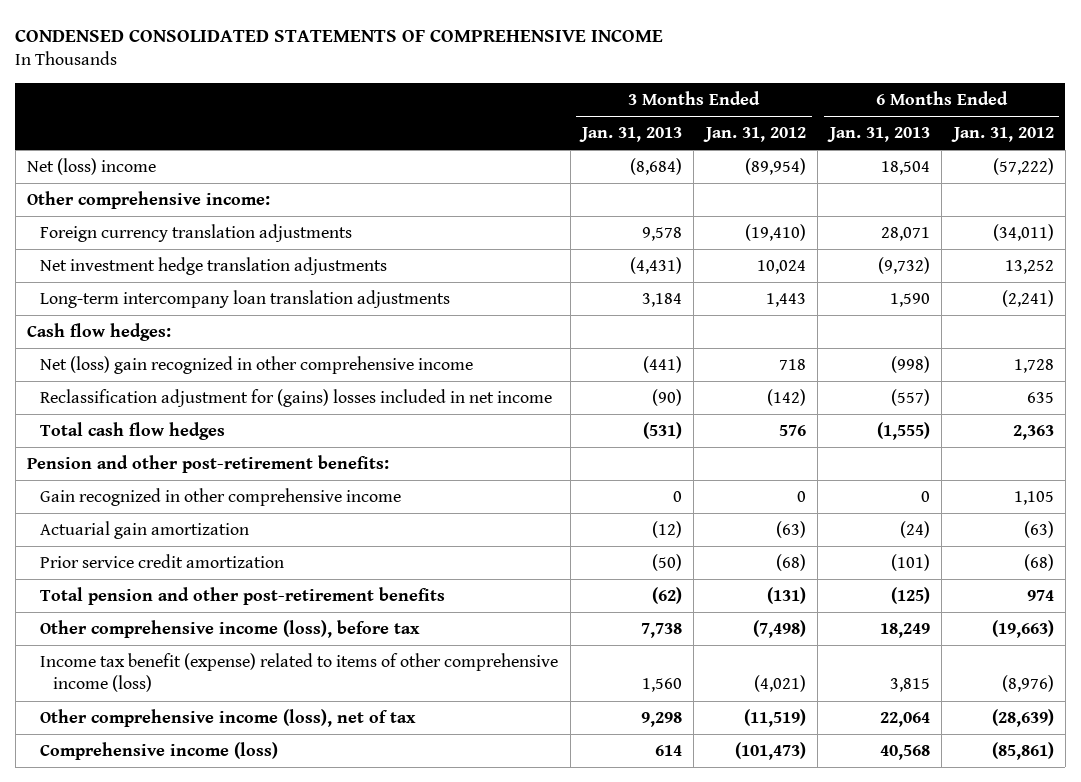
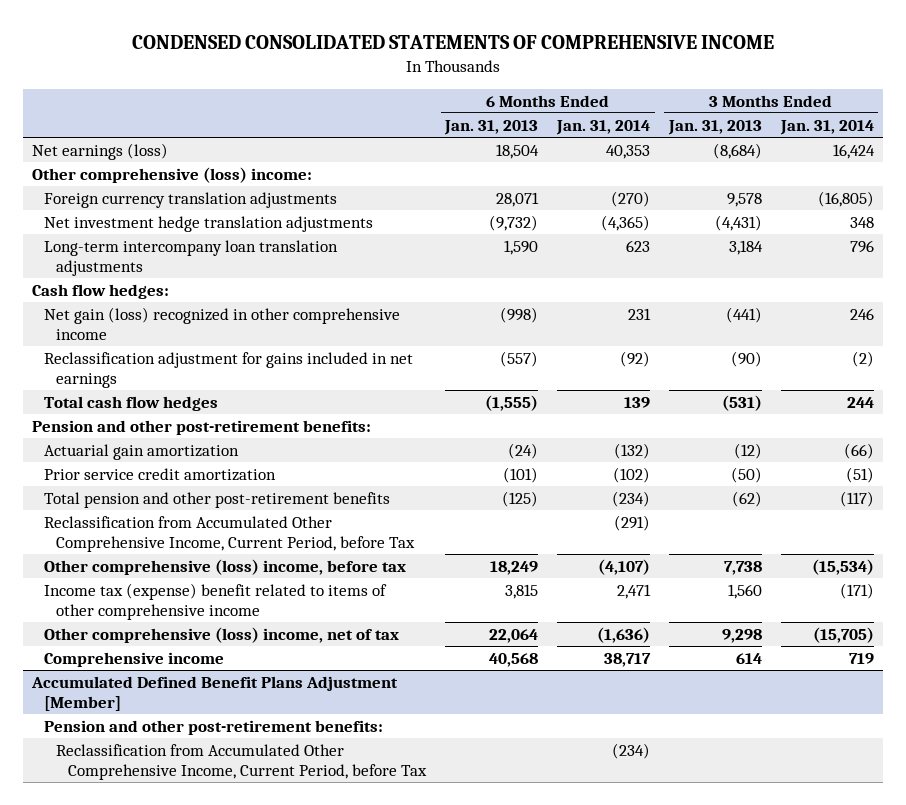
[702,127,806,143] Jan. 31, 2012 -> none
[950,127,1054,143] Jan. 31, 2012 -> none
none -> [556,119,651,135] Jan. 31, 2014
none -> [779,119,874,135] Jan. 31, 2014
[27,158,157,176] Net (loss) income -> [32,142,169,160] Net earnings (loss)
[27,191,271,210] Other comprehensive income: -> [32,166,313,183] Other comprehensive (loss) income:
[40,356,474,375] Net (loss) gain recognized in other comprehensive income -> [44,306,401,340] Net gain (loss) recognized in other comprehensive income
[40,389,553,408] Reclassification adjustment for (gains) losses included in net income -> [44,351,414,388] Reclassification adjustment for gains included in net earnings
[40,488,402,507] Gain recognized in other comprehensive income -> none
none -> [44,515,416,552] Reclassification from Accumulated Other Comprehensive Income, Current Period, before Tax
[40,620,421,639] Other comprehensive income (loss), before tax -> [44,558,407,575] Other comprehensive (loss) income, before tax
[40,653,559,693] Income tax benefit (expense) related to items of other comprehensive income (loss) -> [44,582,388,620] Income tax (expense) benefit related to items of other comprehensive income
[40,709,417,728] Other comprehensive income (loss), net of tax -> [44,626,400,643] Other comprehensive (loss) income, net of tax
[40,742,279,761] Comprehensive income (loss) -> [44,651,225,667] Comprehensive income
none -> [31,675,399,711] Accumulated Defined Benefit Plans Adjustment [Member]
none -> [44,719,384,735] Pension and other post-retirement benefits:
none -> [56,743,428,780] Reclassification from Accumulated Other Comprehensive Income, Current Period, before Tax

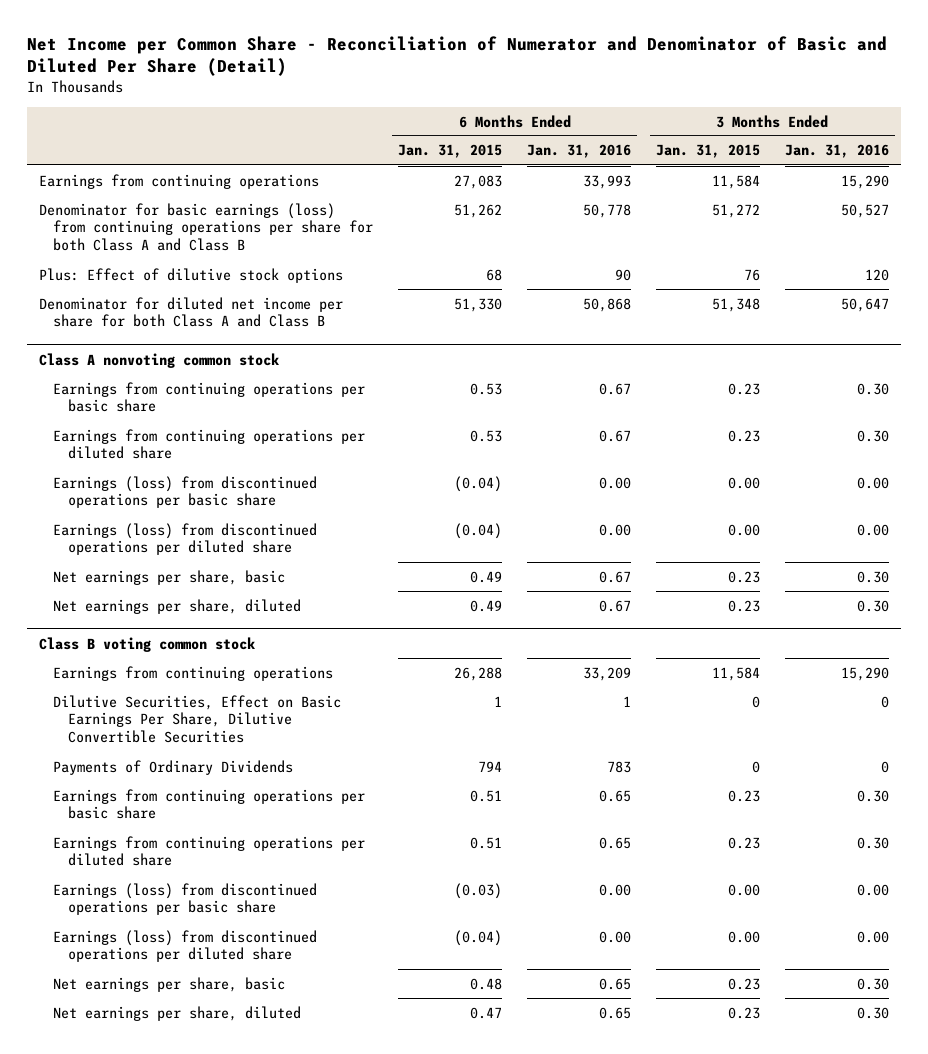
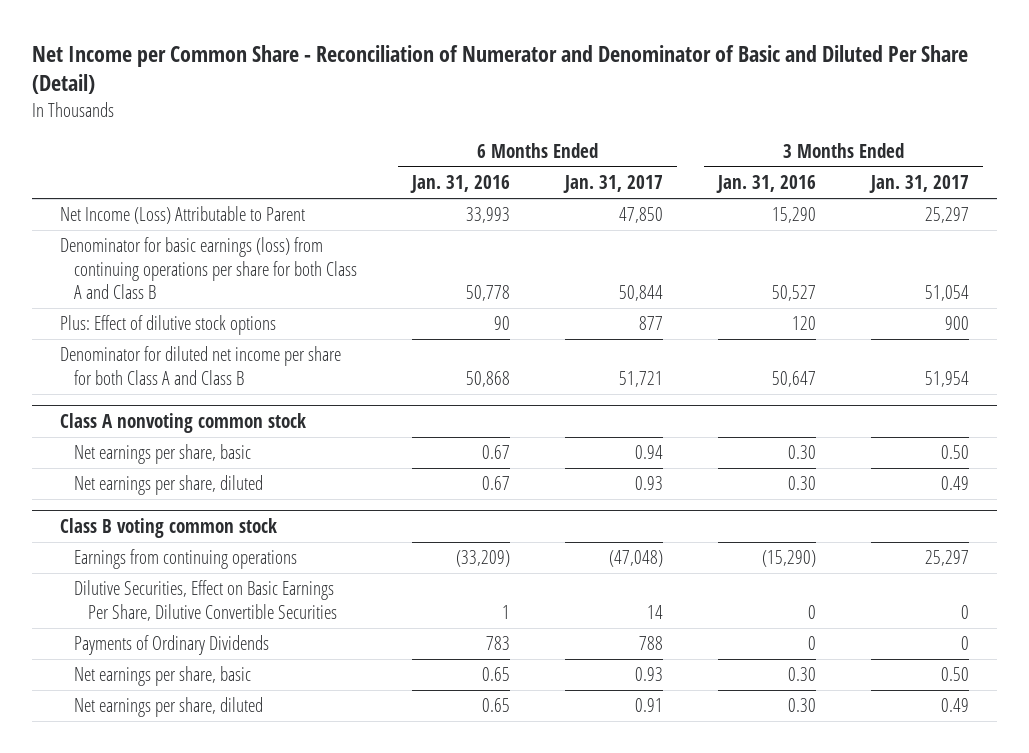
[398,144,503,159] Jan. 31, 2015 -> none
[656,144,761,159] Jan. 31, 2015 -> none
none -> [563,175,664,194] Jan. 31, 2017
none -> [869,175,970,194] Jan. 31, 2017
[39,173,320,189] Earnings from continuing operations -> [59,206,305,225] Net Income (Loss) Attributable to Parent
[53,381,366,413] Earnings from continuing operations per basic share -> none
[53,428,366,460] Earnings from continuing operations per diluted share -> none
[53,475,318,509] Earnings (loss) from discontinued operations per basic share -> none
[53,522,318,556] Earnings (loss) from discontinued operations per diluted share -> none
[583,666,632,681] 33,209 -> [456,550,511,568] (33,209)
[840,666,889,681] 15,290 -> [762,550,817,568] (15,290)
[53,788,366,820] Earnings from continuing operations per basic share -> none
[53,835,366,867] Earnings from continuing operations per diluted share -> none
[53,882,318,916] Earnings (loss) from discontinued operations per basic share -> none
[53,929,318,963] Earnings (loss) from discontinued operations per diluted share -> none

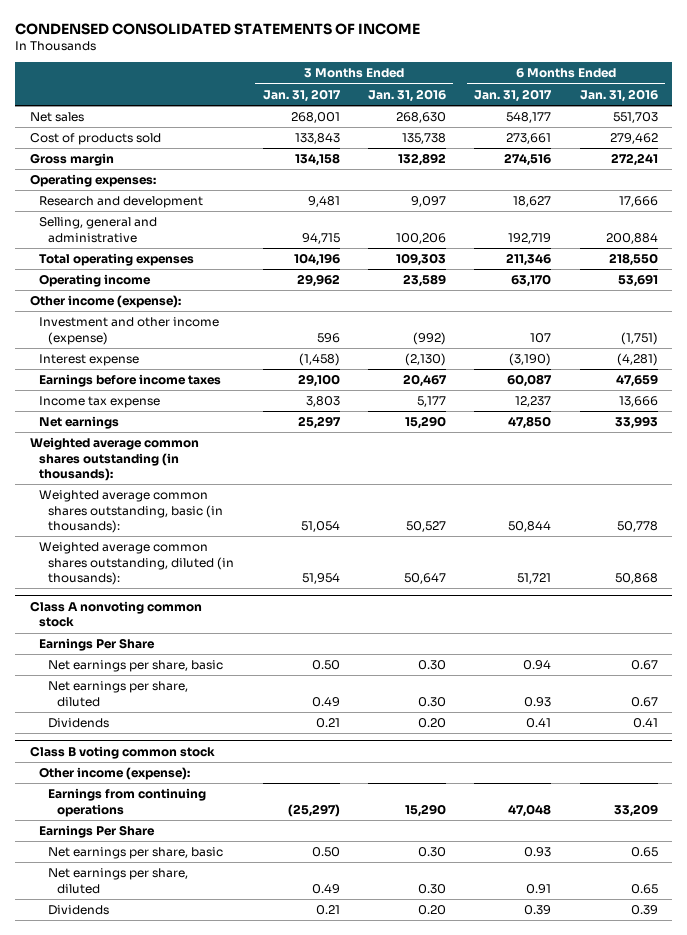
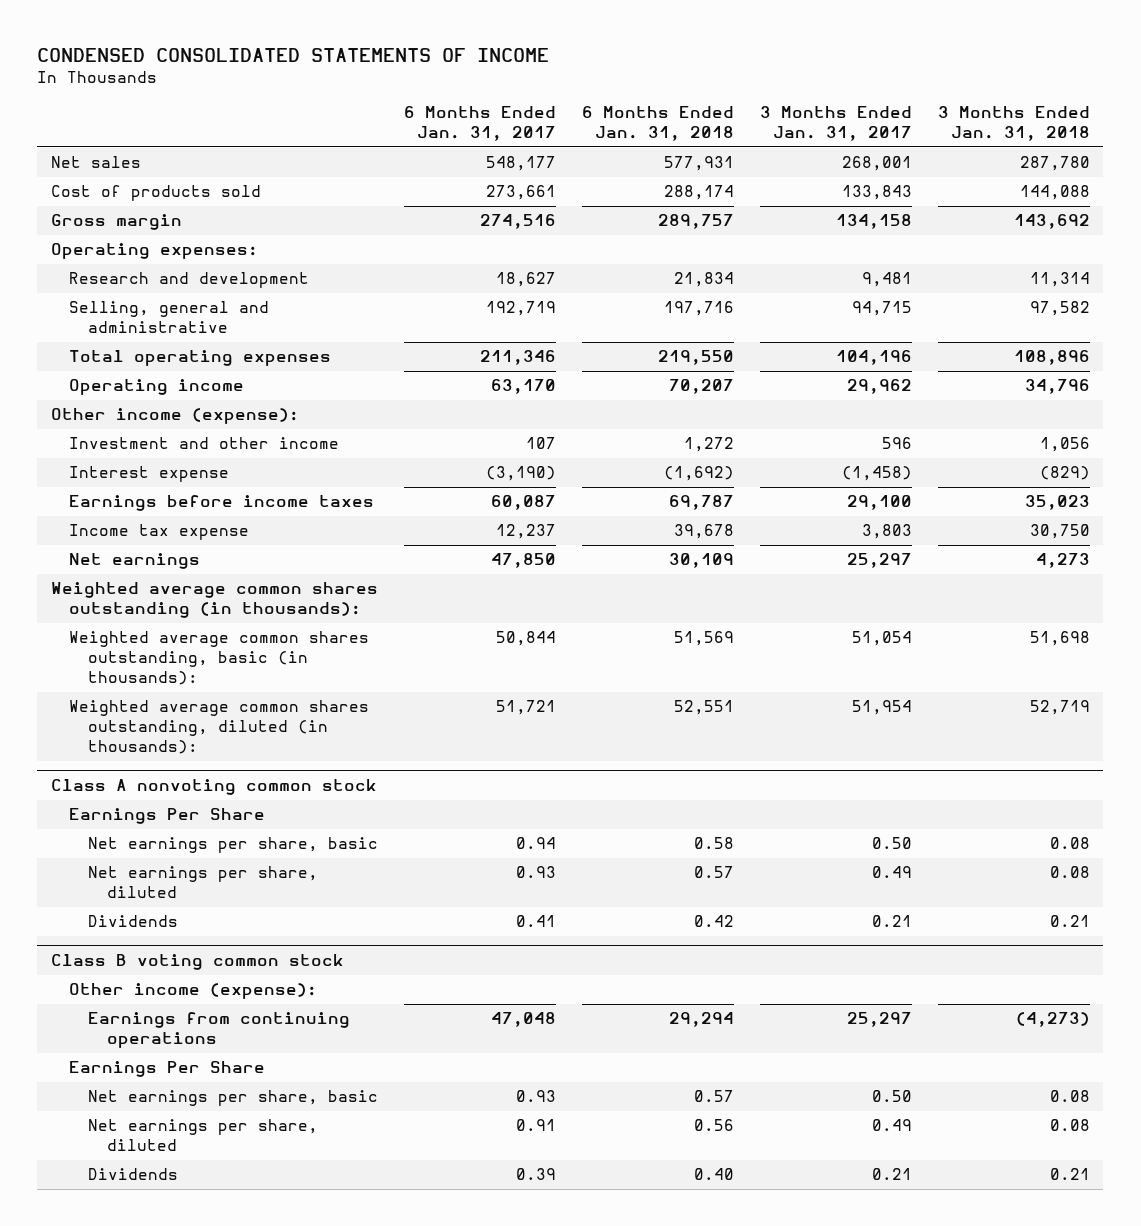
[367,88,446,102] Jan. 31, 2016 -> none
[579,88,658,102] Jan. 31, 2016 -> none
none -> [582,106,735,142] 6 Months Ended Jan. 31, 2018
none -> [938,106,1091,142] 3 Months Ended Jan. 31, 2018
[38,317,219,345] Investment and other income (expense) -> [69,437,340,450] Investment and other income
[287,803,340,817] (25,297) -> [847,1012,913,1028] 25,297

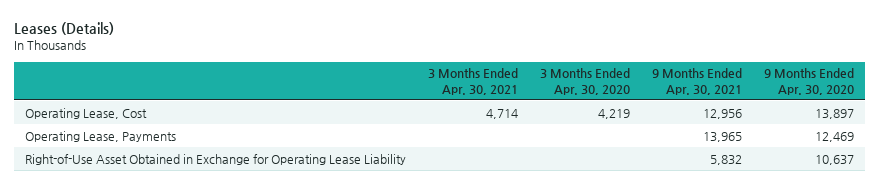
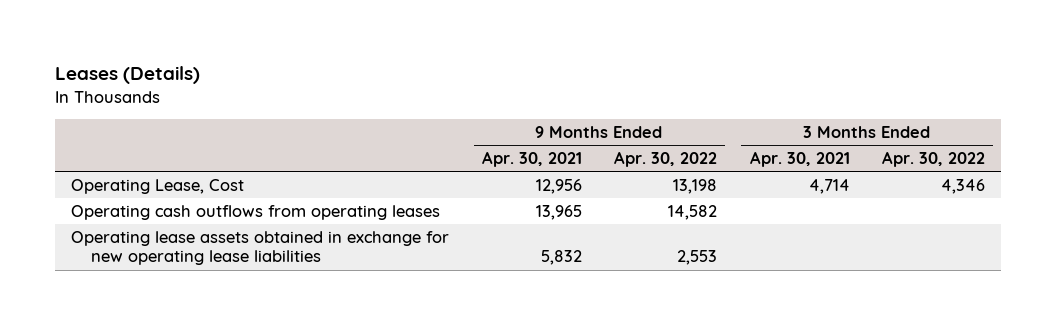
[539,68,630,95] 3 Months Ended Apr. 30, 2020 -> none
[763,68,854,95] 9 Months Ended Apr. 30, 2020 -> none
none -> [614,151,718,168] Apr. 30, 2022
none -> [882,151,986,168] Apr. 30, 2022
[24,130,176,142] Operating Lease, Payments -> [71,204,441,220] Operating cash outflows from operating leases
[24,153,406,165] Right-of-Use Asset Obtained in Exchange for Operating Lease Liability -> [71,230,450,266] Operating lease assets obtained in exchange for new operating lease liabilities

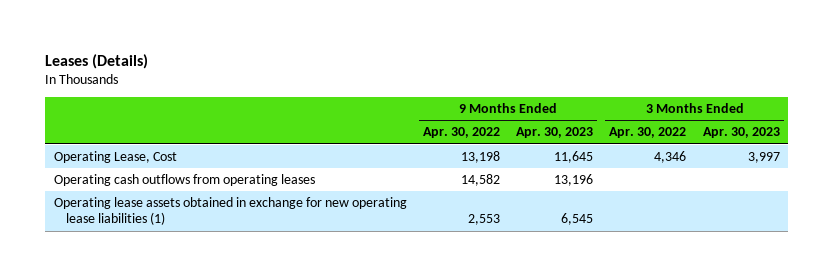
[481,151,582,168] Apr. 30, 2021 -> none
[749,151,850,168] Apr. 30, 2021 -> none
none -> [516,127,594,139] Apr. 30, 2023
none -> [702,127,780,139] Apr. 30, 2023
[71,230,450,266] Operating lease assets obtained in exchange for new operating lease liabilities -> [53,196,407,226] Operating lease assets obtained in exchange for new operating lease liabilities (1)

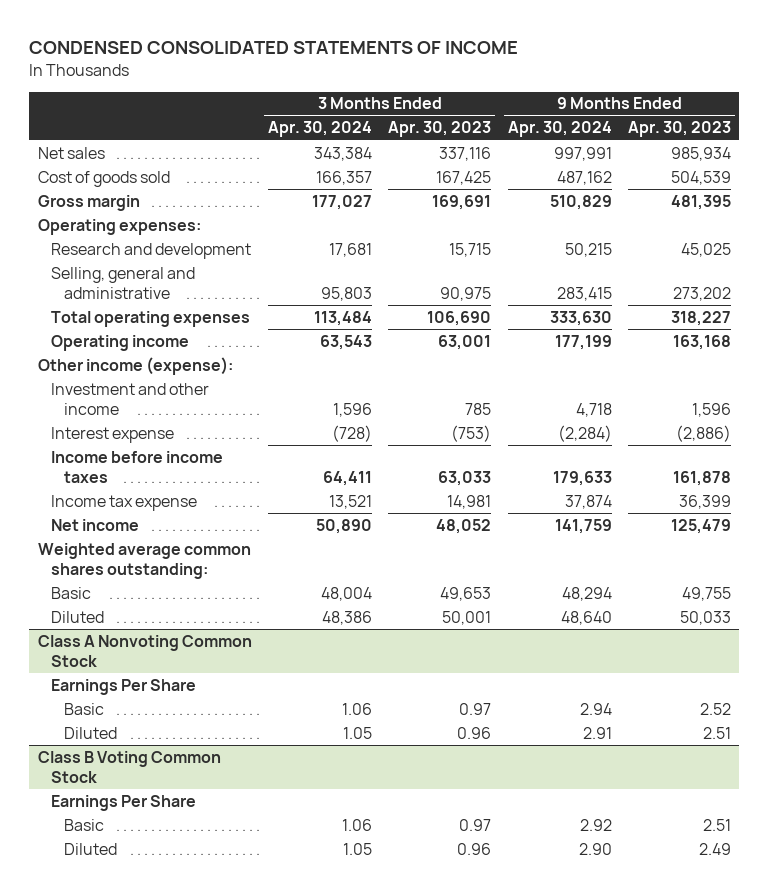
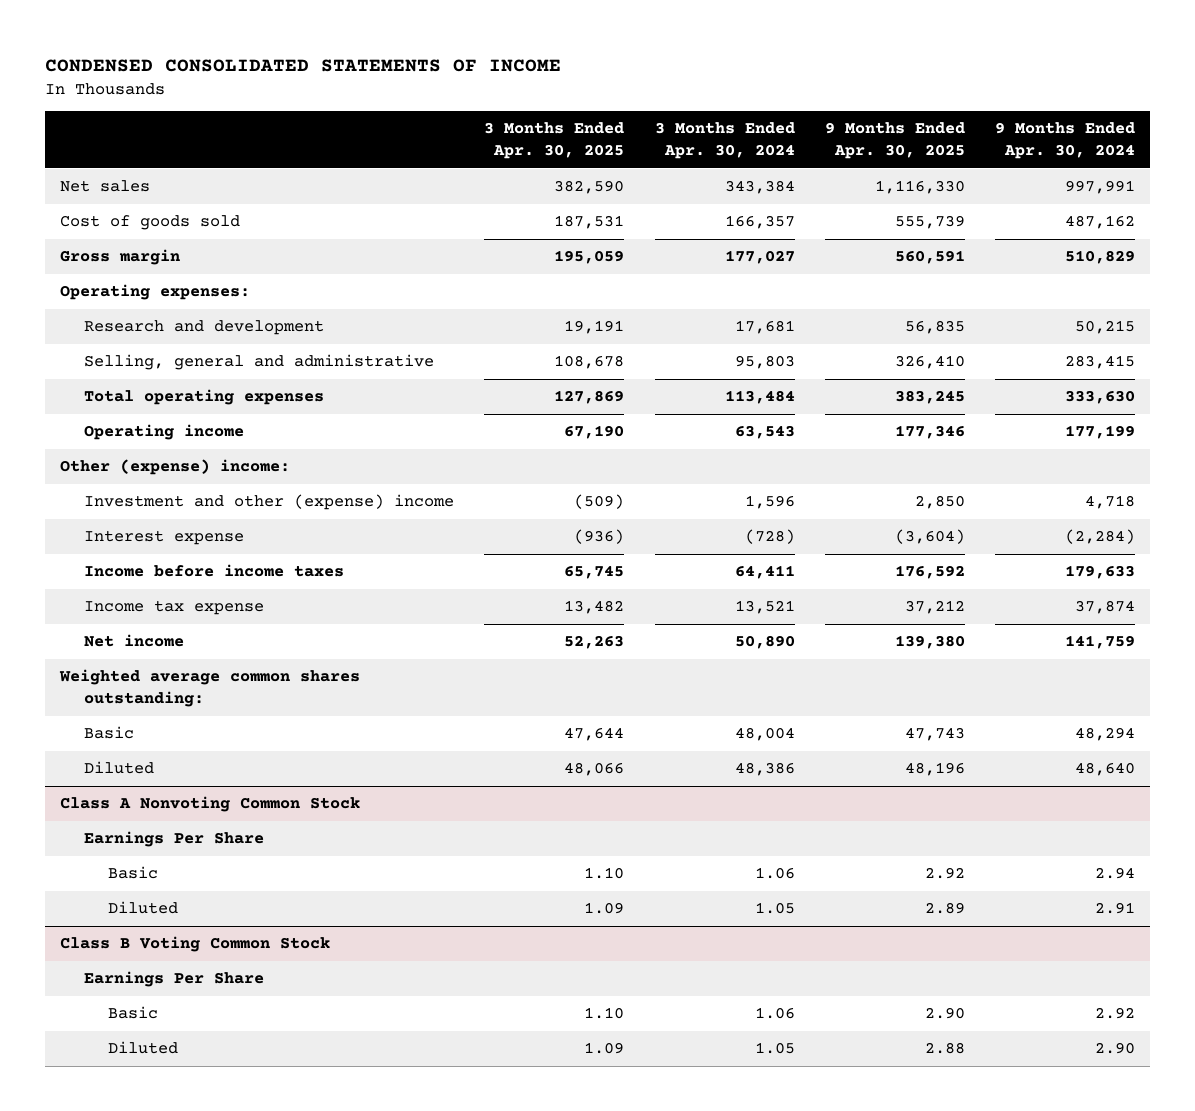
[388,121,492,138] Apr. 30, 2023 -> none
[628,121,732,138] Apr. 30, 2023 -> none
none -> [484,122,625,159] 3 Months Ended Apr. 30, 2025
none -> [824,122,965,159] 9 Months Ended Apr. 30, 2025
[37,356,233,375] Other income (expense): -> [60,459,291,476] Other (expense) income:
[50,382,209,415] Investment and other income -> [84,494,455,511] Investment and other (expense) income

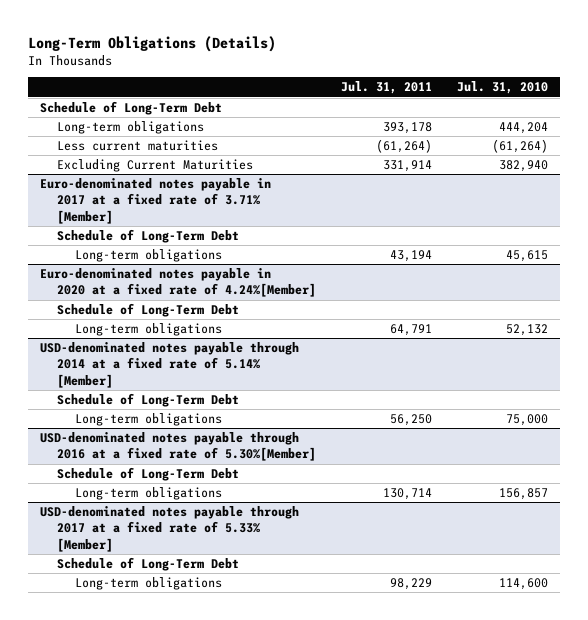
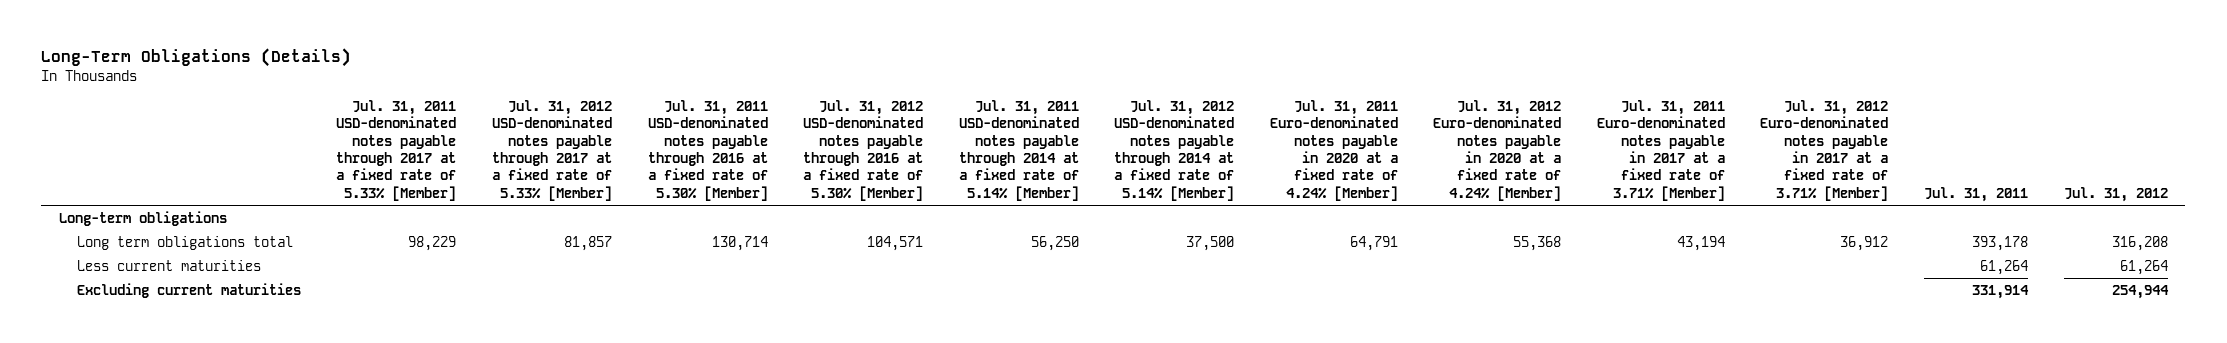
[456,81,548,95] Jul. 31, 2010 -> none
none -> [336,99,457,201] Jul. 31, 2011 USD-denominated notes payable through 2017 at a fixed rate of 5.33% [Member]
none -> [491,99,612,201] Jul. 31, 2012 USD-denominated notes payable through 2017 at a fixed rate of 5.33% [Member]
none -> [647,99,768,201] Jul. 31, 2011 USD-denominated notes payable through 2016 at a fixed rate of 5.30% [Member]
none -> [803,99,924,201] Jul. 31, 2012 USD-denominated notes payable through 2016 at a fixed rate of 5.30% [Member]
none -> [958,99,1079,201] Jul. 31, 2011 USD-denominated notes payable through 2014 at a fixed rate of 5.14% [Member]
none -> [1114,99,1235,201] Jul. 31, 2012 USD-denominated notes payable through 2014 at a fixed rate of 5.14% [Member]
none -> [1269,99,1398,201] Jul. 31, 2011 Euro-denominated notes payable in 2020 at a fixed rate of 4.24% [Member]
none -> [1433,99,1562,201] Jul. 31, 2012 Euro-denominated notes payable in 2020 at a fixed rate of 4.24% [Member]
none -> [1596,99,1725,201] Jul. 31, 2011 Euro-denominated notes payable in 2017 at a fixed rate of 3.71% [Member]
none -> [1760,99,1889,201] Jul. 31, 2012 Euro-denominated notes payable in 2017 at a fixed rate of 3.71% [Member]
none -> [2063,186,2168,202] Jul. 31, 2012
[40,178,272,224] Euro-denominated notes payable in 2017 at a fixed rate of 3.71% [Member] -> none
[57,229,240,244] Schedule of Long-Term Debt -> none
[74,249,222,263] Long-term obligations -> none
[40,268,317,298] Euro-denominated notes payable in 2020 at a fixed rate of 4.24%[Member] -> none
[57,303,240,318] Schedule of Long-Term Debt -> none
[74,323,222,337] Long-term obligations -> none
[40,342,300,388] USD-denominated notes payable through 2014 at a fixed rate of 5.14% [Member] -> none
[57,393,240,408] Schedule of Long-Term Debt -> none
[74,413,222,427] Long-term obligations -> none
[40,432,317,462] USD-denominated notes payable through 2016 at a fixed rate of 5.30%[Member] -> none
[57,467,240,482] Schedule of Long-Term Debt -> none
[74,487,222,501] Long-term obligations -> none
[40,506,300,552] USD-denominated notes payable through 2017 at a fixed rate of 5.33% [Member] -> none
[57,557,240,572] Schedule of Long-Term Debt -> none
[74,577,222,591] Long-term obligations -> none
[40,101,223,116] Schedule of Long-Term Debt -> [59,210,228,226] Long-term obligations
[57,121,205,135] Long-term obligations -> [76,235,293,250] Long term obligations total
[376,139,433,154] (61,264) -> [1980,259,2029,275] 61,264
[57,159,254,173] Excluding Current Maturities -> [76,282,301,298] Excluding current maturities

